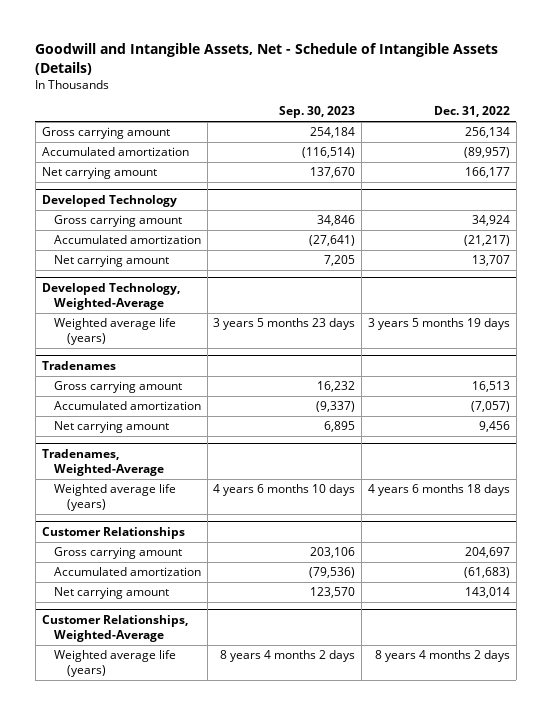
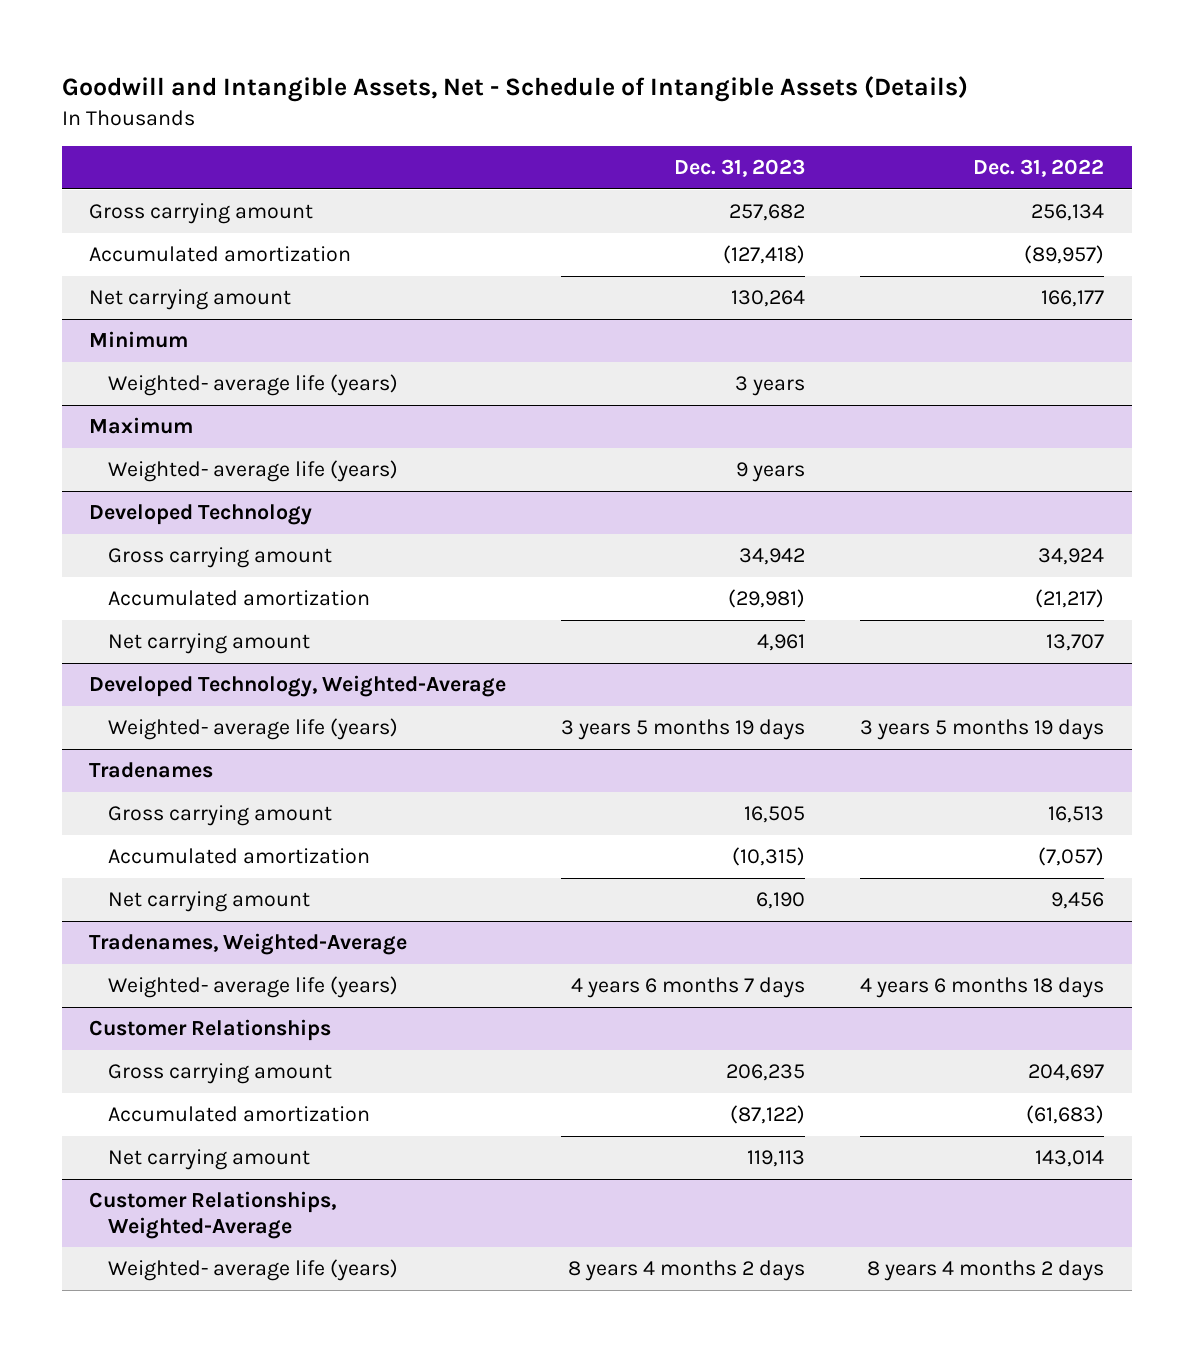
[279,106,356,119] Sep. 30, 2023 -> none
none -> [674,159,806,178] Dec. 31, 2023
none -> [89,331,189,349] Minimum
none -> [107,374,398,397] Weighted- average life (years)
none -> [89,417,194,435] Maximum
none -> [107,460,398,483] Weighted- average life (years)
[54,318,177,346] Weighted average life (years) -> [107,718,398,741] Weighted- average life (years)
[54,484,177,512] Weighted average life (years) -> [107,976,398,999] Weighted- average life (years)
[54,650,177,678] Weighted average life (years) -> [107,1259,398,1282] Weighted- average life (years)

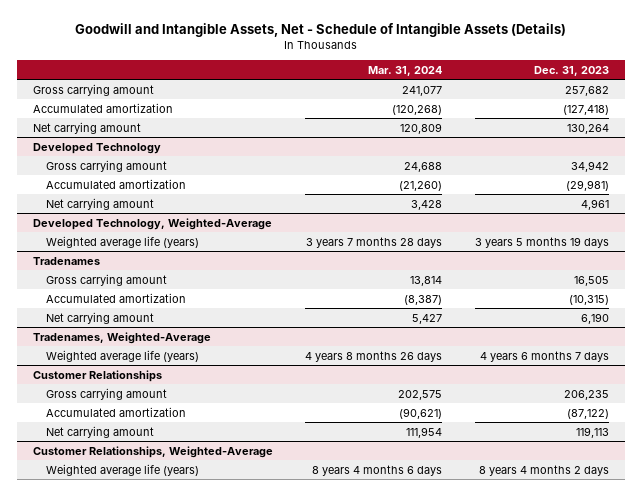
[973,159,1105,178] Dec. 31, 2022 -> none
none -> [368,65,443,76] Mar. 31, 2024
[89,331,189,349] Minimum -> none
[107,374,398,397] Weighted- average life (years) -> none
[89,417,194,435] Maximum -> none
[107,460,398,483] Weighted- average life (years) -> none
[107,718,398,741] Weighted- average life (years) -> [46,235,200,248] Weighted average life (years)
[107,976,398,999] Weighted- average life (years) -> [46,349,200,362] Weighted average life (years)
[107,1259,398,1282] Weighted- average life (years) -> [46,463,200,476] Weighted average life (years)

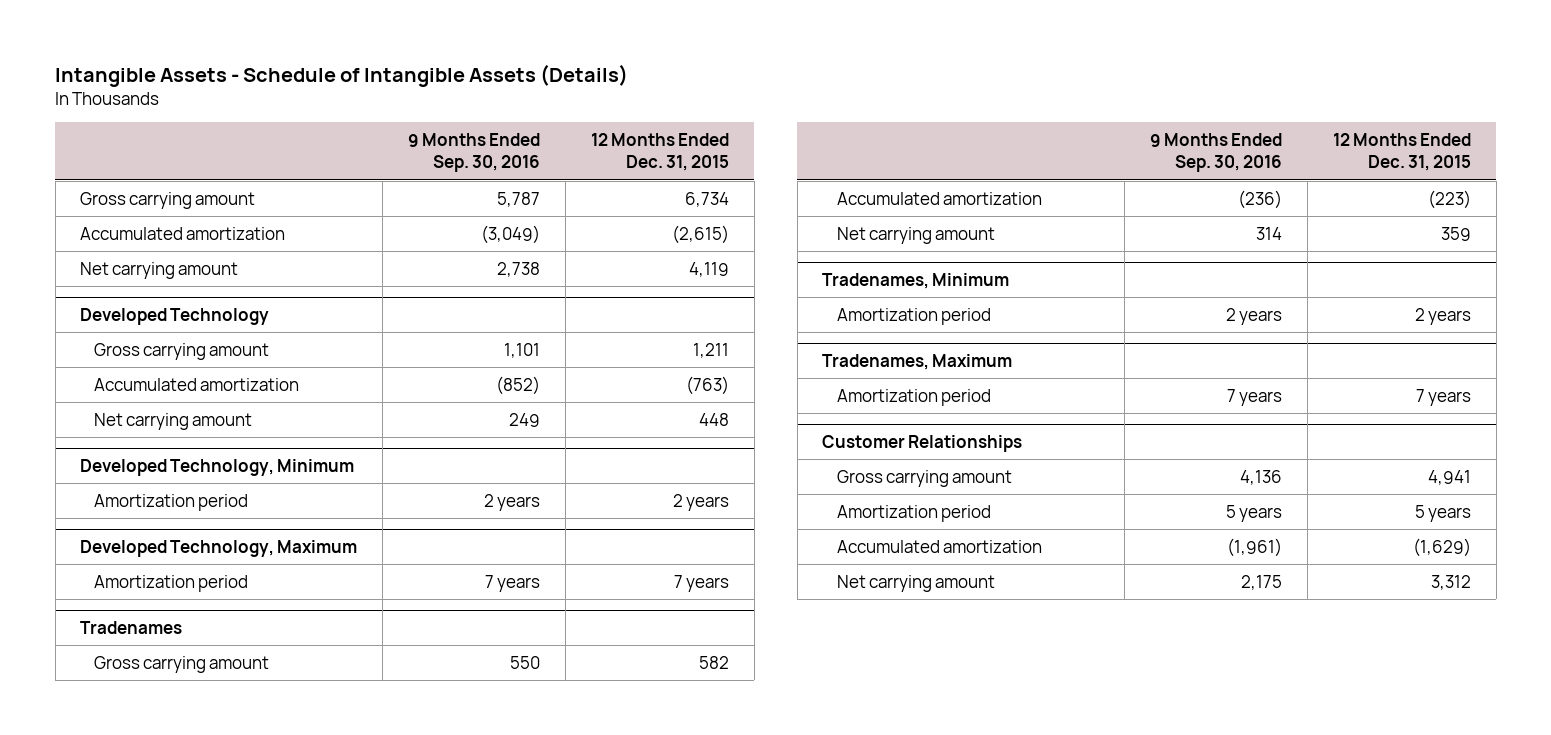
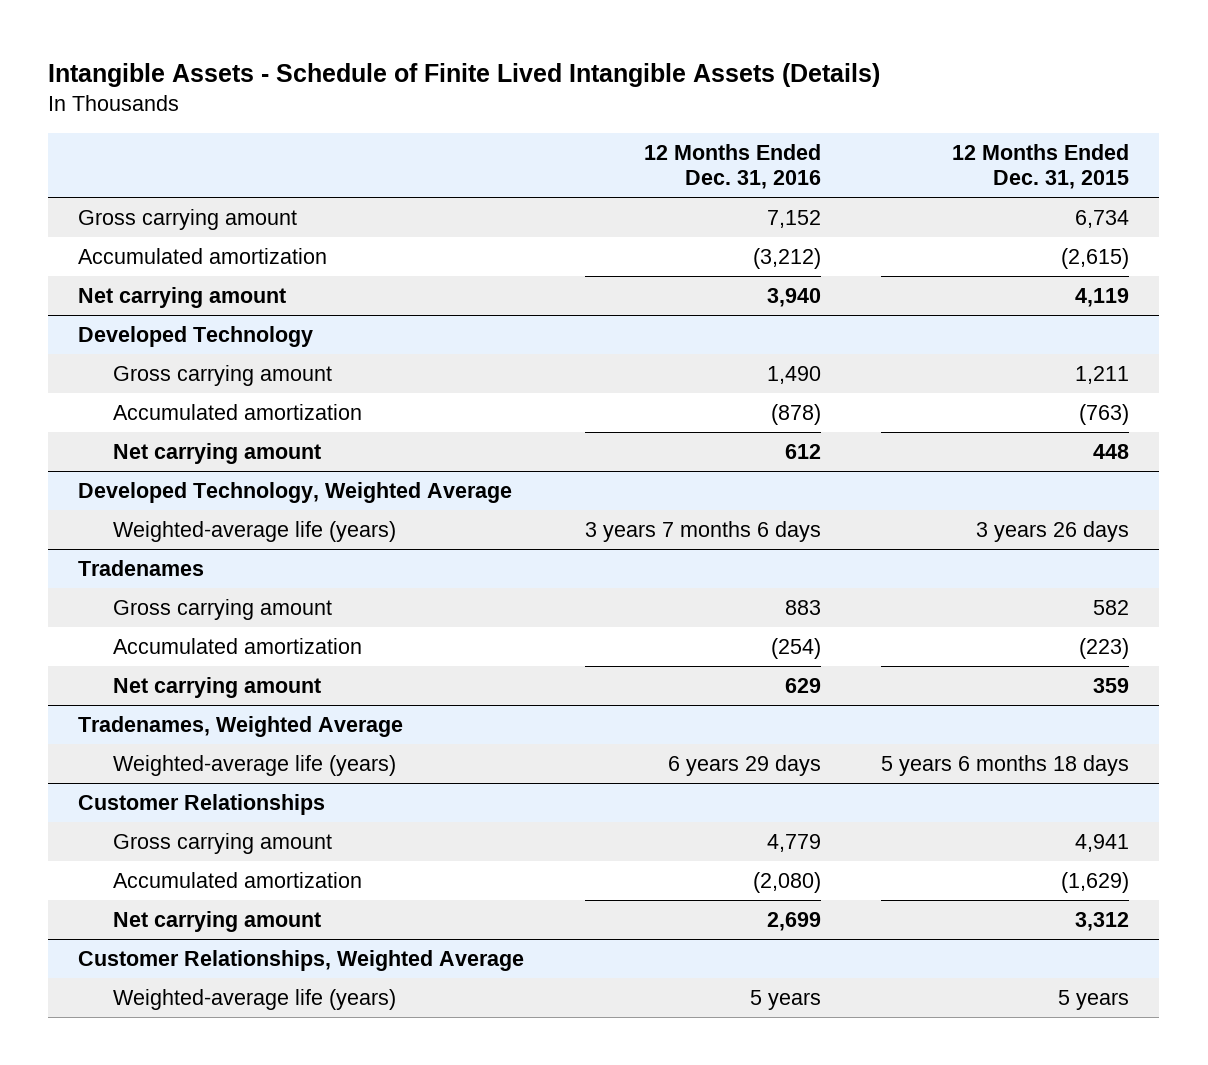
[55,63,629,87] Intangible Assets - Schedule of Intangible Assets (Details) -> [48,62,881,87] Intangible Assets - Schedule of Finite Lived Intangible Assets (Details)
[408,133,541,173] 9 Months Ended Sep. 30, 2016 -> none
none -> [643,143,821,190] 12 Months Ended Dec. 31, 2016
[80,458,355,476] Developed Technology, Minimum -> none
[94,493,249,511] Amortization period -> none
[80,539,358,557] Developed Technology, Maximum -> none
[94,574,249,592] Amortization period -> none
none -> [78,481,513,503] Developed Technology, Weighted Average
none -> [112,520,396,542] Weighted-average life (years)
[822,272,1010,289] Tradenames, Minimum -> none
[836,307,991,325] Amortization period -> none
[822,353,1013,370] Tradenames, Maximum -> none
[836,388,991,406] Amortization period -> none
none -> [78,715,404,737] Tradenames, Weighted Average
none -> [112,754,396,776] Weighted-average life (years)
[836,504,991,522] Amortization period -> none
none -> [78,949,525,971] Customer Relationships, Weighted Average
none -> [112,988,396,1010] Weighted-average life (years)

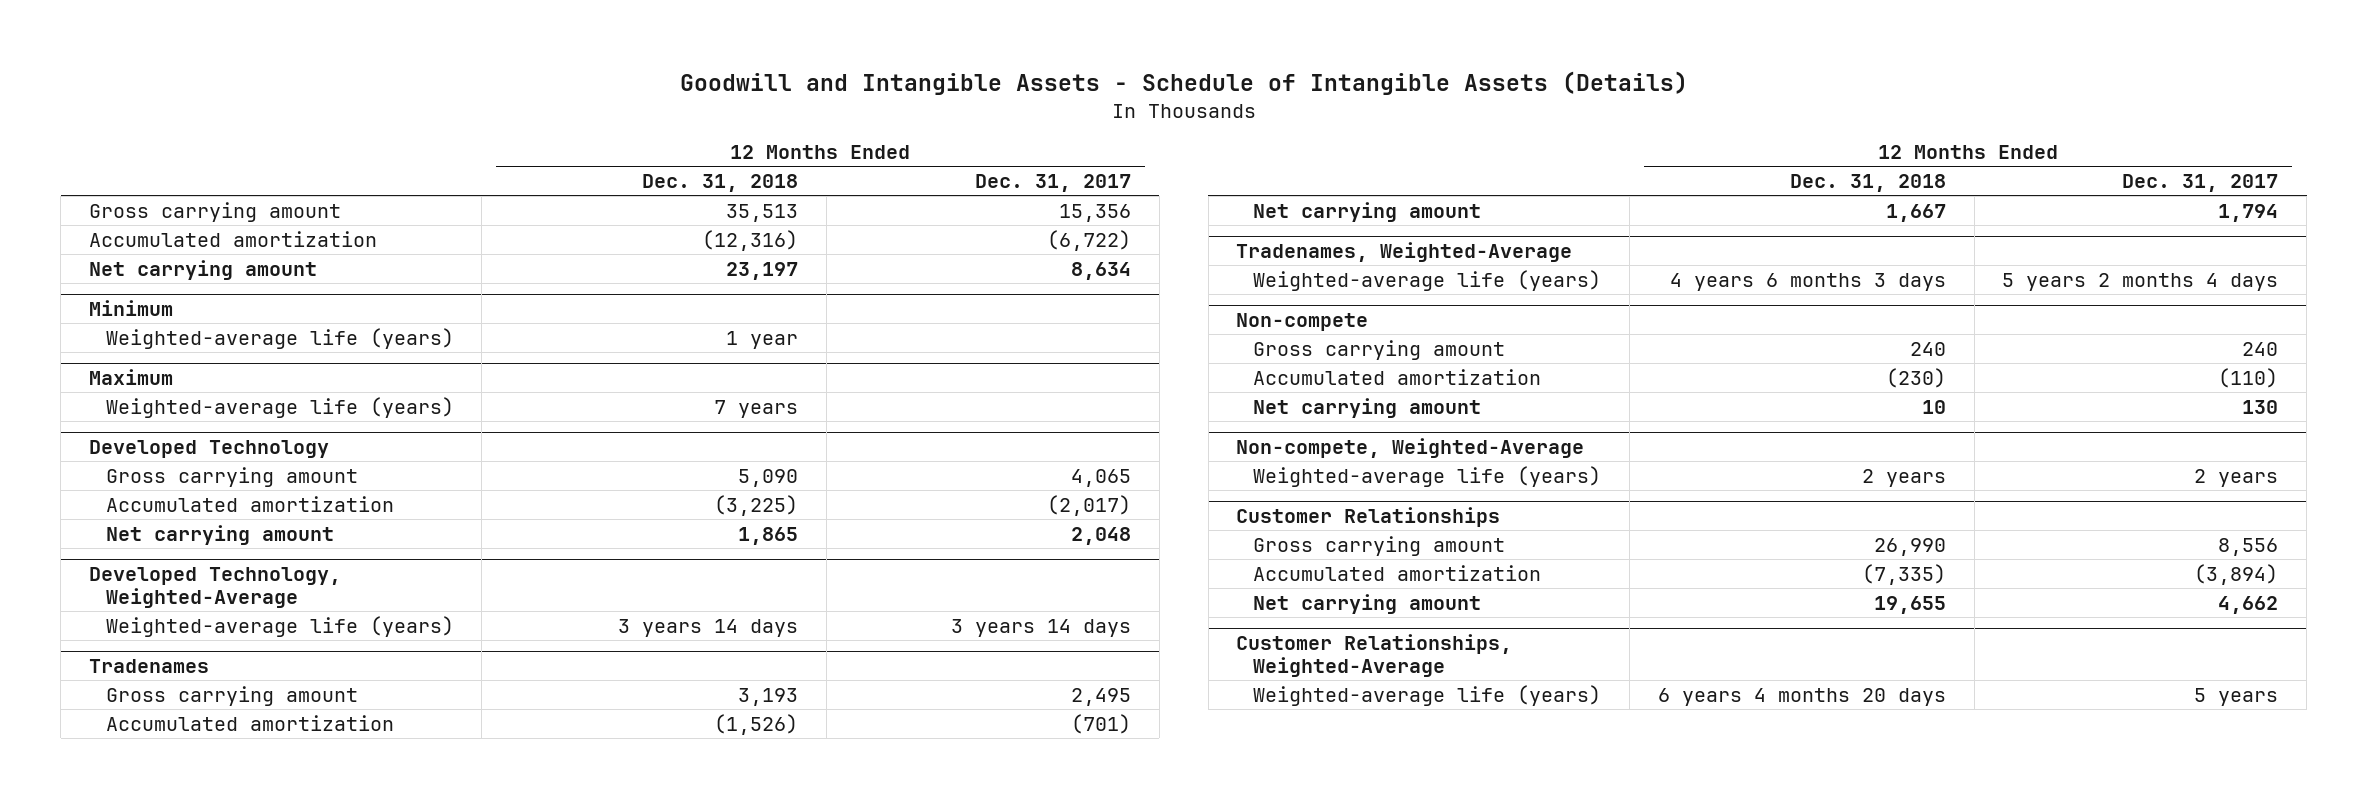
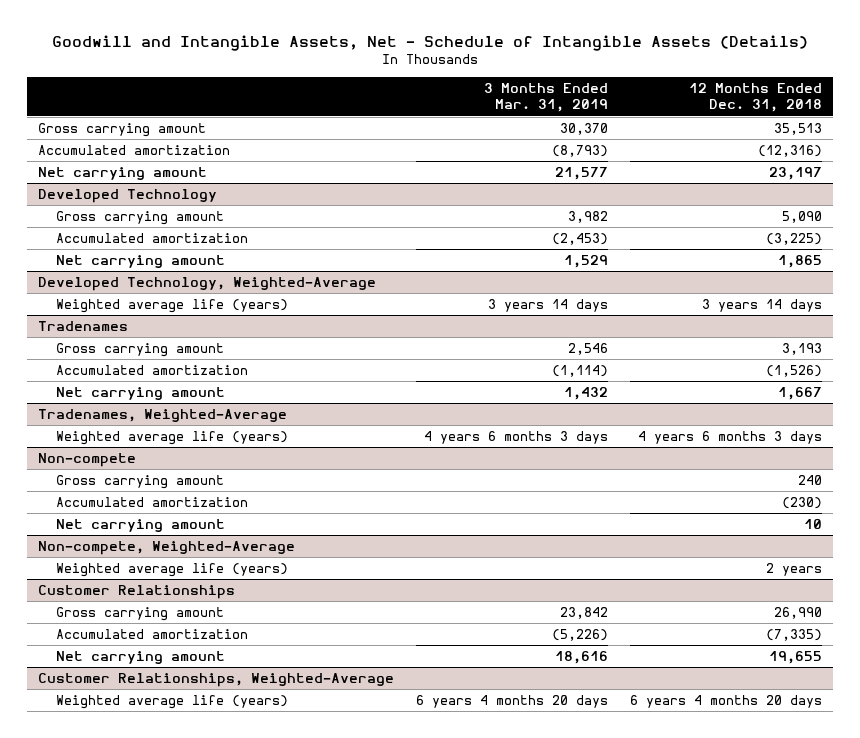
[679,71,1688,96] Goodwill and Intangible Assets - Schedule of Intangible Assets (Details) -> [52,35,809,52] Goodwill and Intangible Assets, Net - Schedule of Intangible Assets (Details)
[974,173,1131,192] Dec. 31, 2017 -> none
none -> [484,83,609,113] 3 Months Ended Mar. 31, 2019
[88,299,173,316] Minimum -> none
[105,327,454,349] Weighted-average life (years) -> none
[88,368,173,385] Maximum -> none
[105,396,454,418] Weighted-average life (years) -> none
[105,615,454,637] Weighted-average life (years) -> [55,298,288,313] Weighted average life (years)
[1253,269,1602,291] Weighted-average life (years) -> [55,430,288,445] Weighted average life (years)
[1253,465,1602,487] Weighted-average life (years) -> [55,562,288,577] Weighted average life (years)
[1253,684,1602,706] Weighted-average life (years) -> [55,694,288,709] Weighted average life (years)

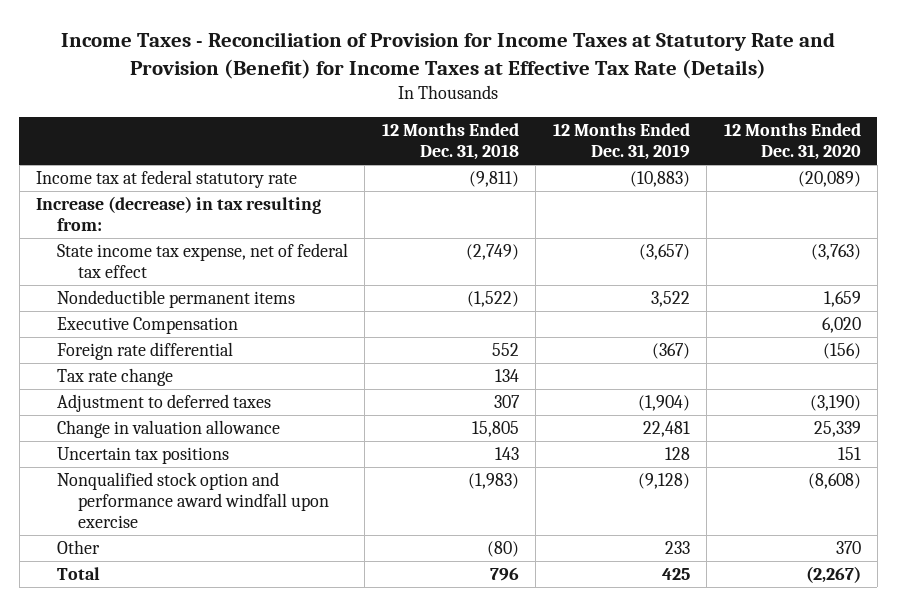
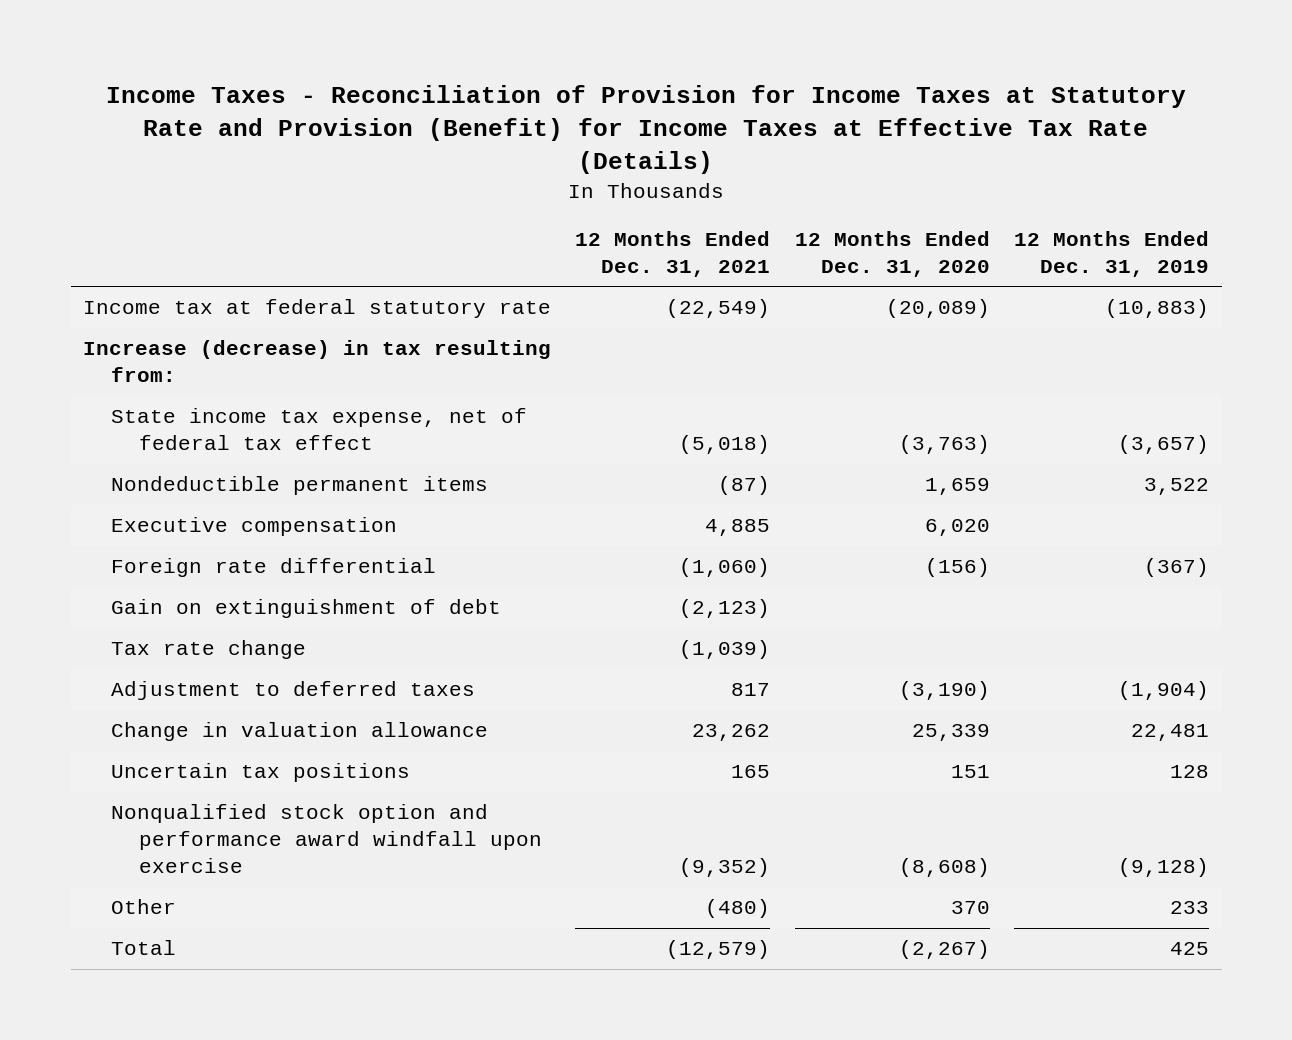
[381,123,519,161] 12 Months Ended Dec. 31, 2018 -> none
none -> [575,230,771,277] 12 Months Ended Dec. 31, 2021
[56,317,238,335] Executive Compensation -> [111,517,398,537] Executive compensation
none -> [111,599,502,619] Gain on extinguishment of debt

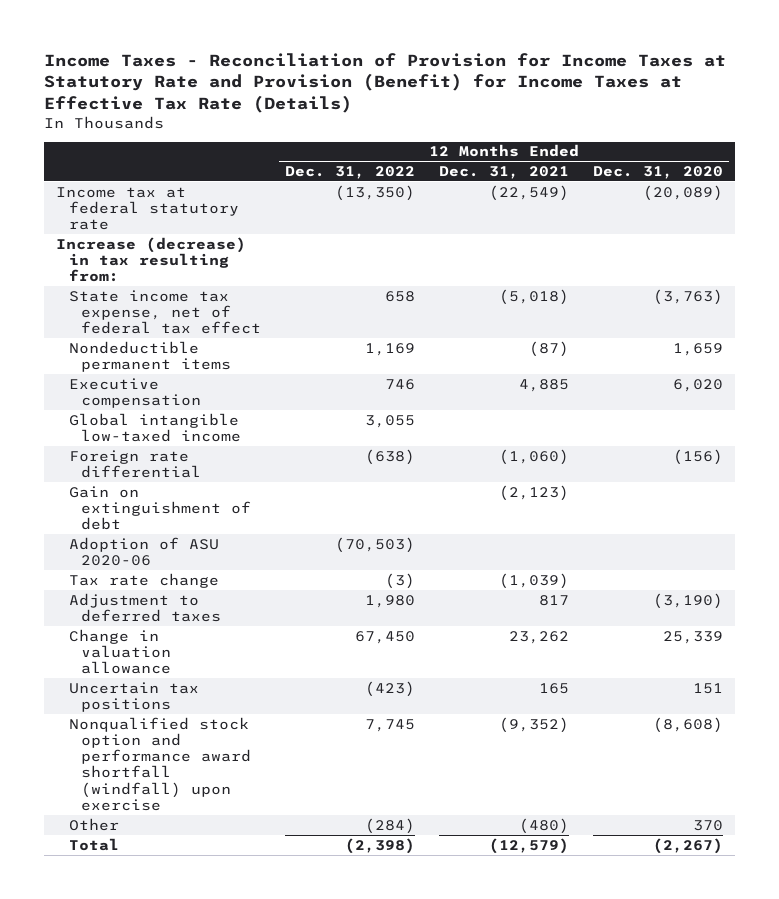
[1014,230,1210,277] 12 Months Ended Dec. 31, 2019 -> none
none -> [285,165,416,179] Dec. 31, 2022
none -> [68,412,241,442] Global intangible low-taxed income
none -> [68,536,219,566] Adoption of ASU 2020-06
[111,804,543,874] Nonqualified stock option and performance award windfall upon exercise -> [68,716,251,811] Nonqualified stock option and performance award shortfall (windfall) upon exercise

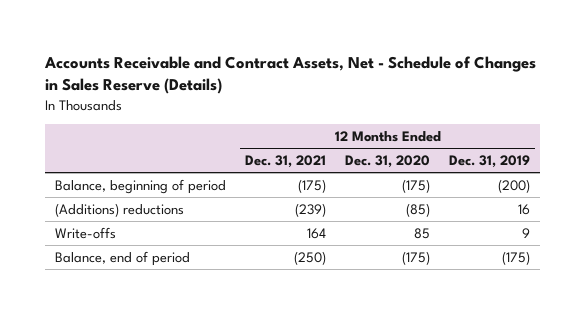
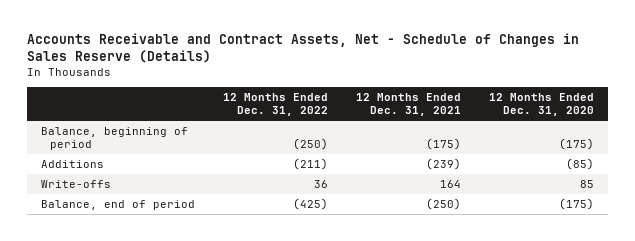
[449,155,531,169] Dec. 31, 2019 -> none
none -> [223,93,329,117] 12 Months Ended Dec. 31, 2022
[54,202,184,217] (Additions) reductions -> [41,159,105,168] Additions

